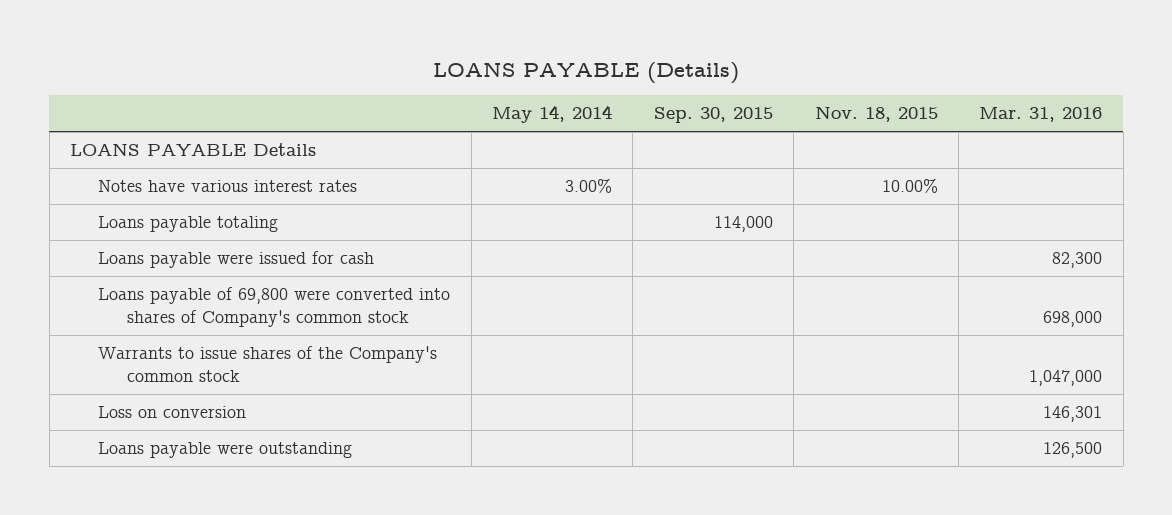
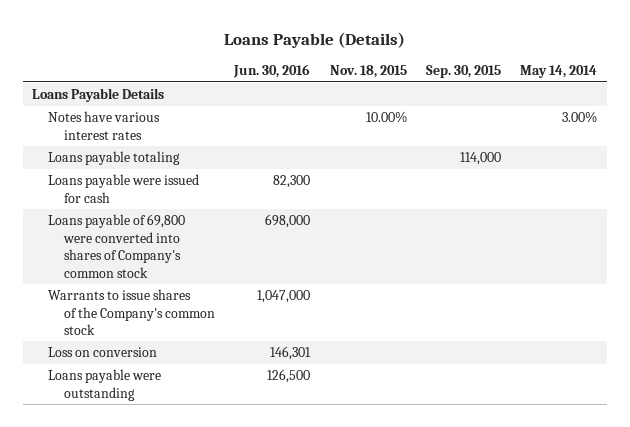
[433,61,740,84] LOANS PAYABLE (Details) -> [223,31,405,48] Loans Payable (Details)
[979,107,1103,123] Mar. 31, 2016 -> none
none -> [233,64,311,79] Jun. 30, 2016
[70,143,317,157] LOANS PAYABLE Details -> [32,88,165,103] Loans Payable Details

